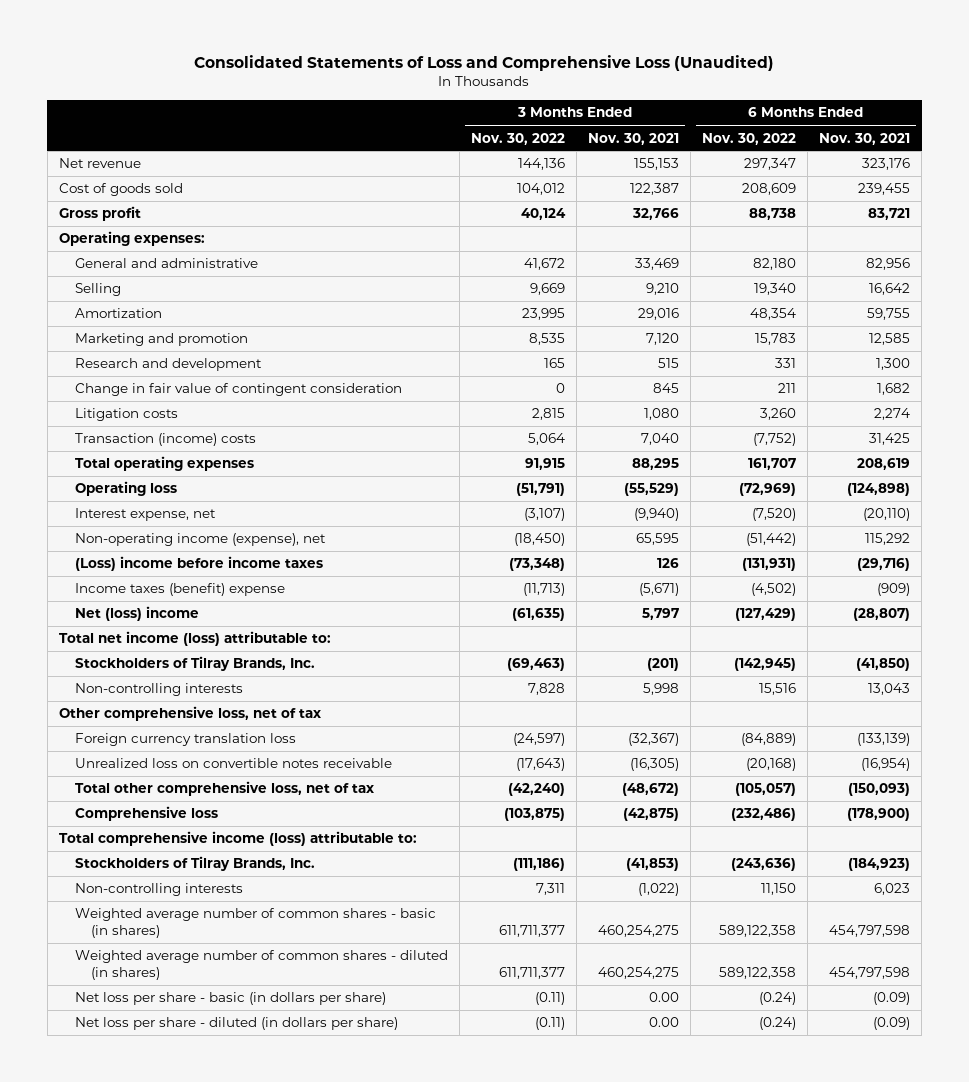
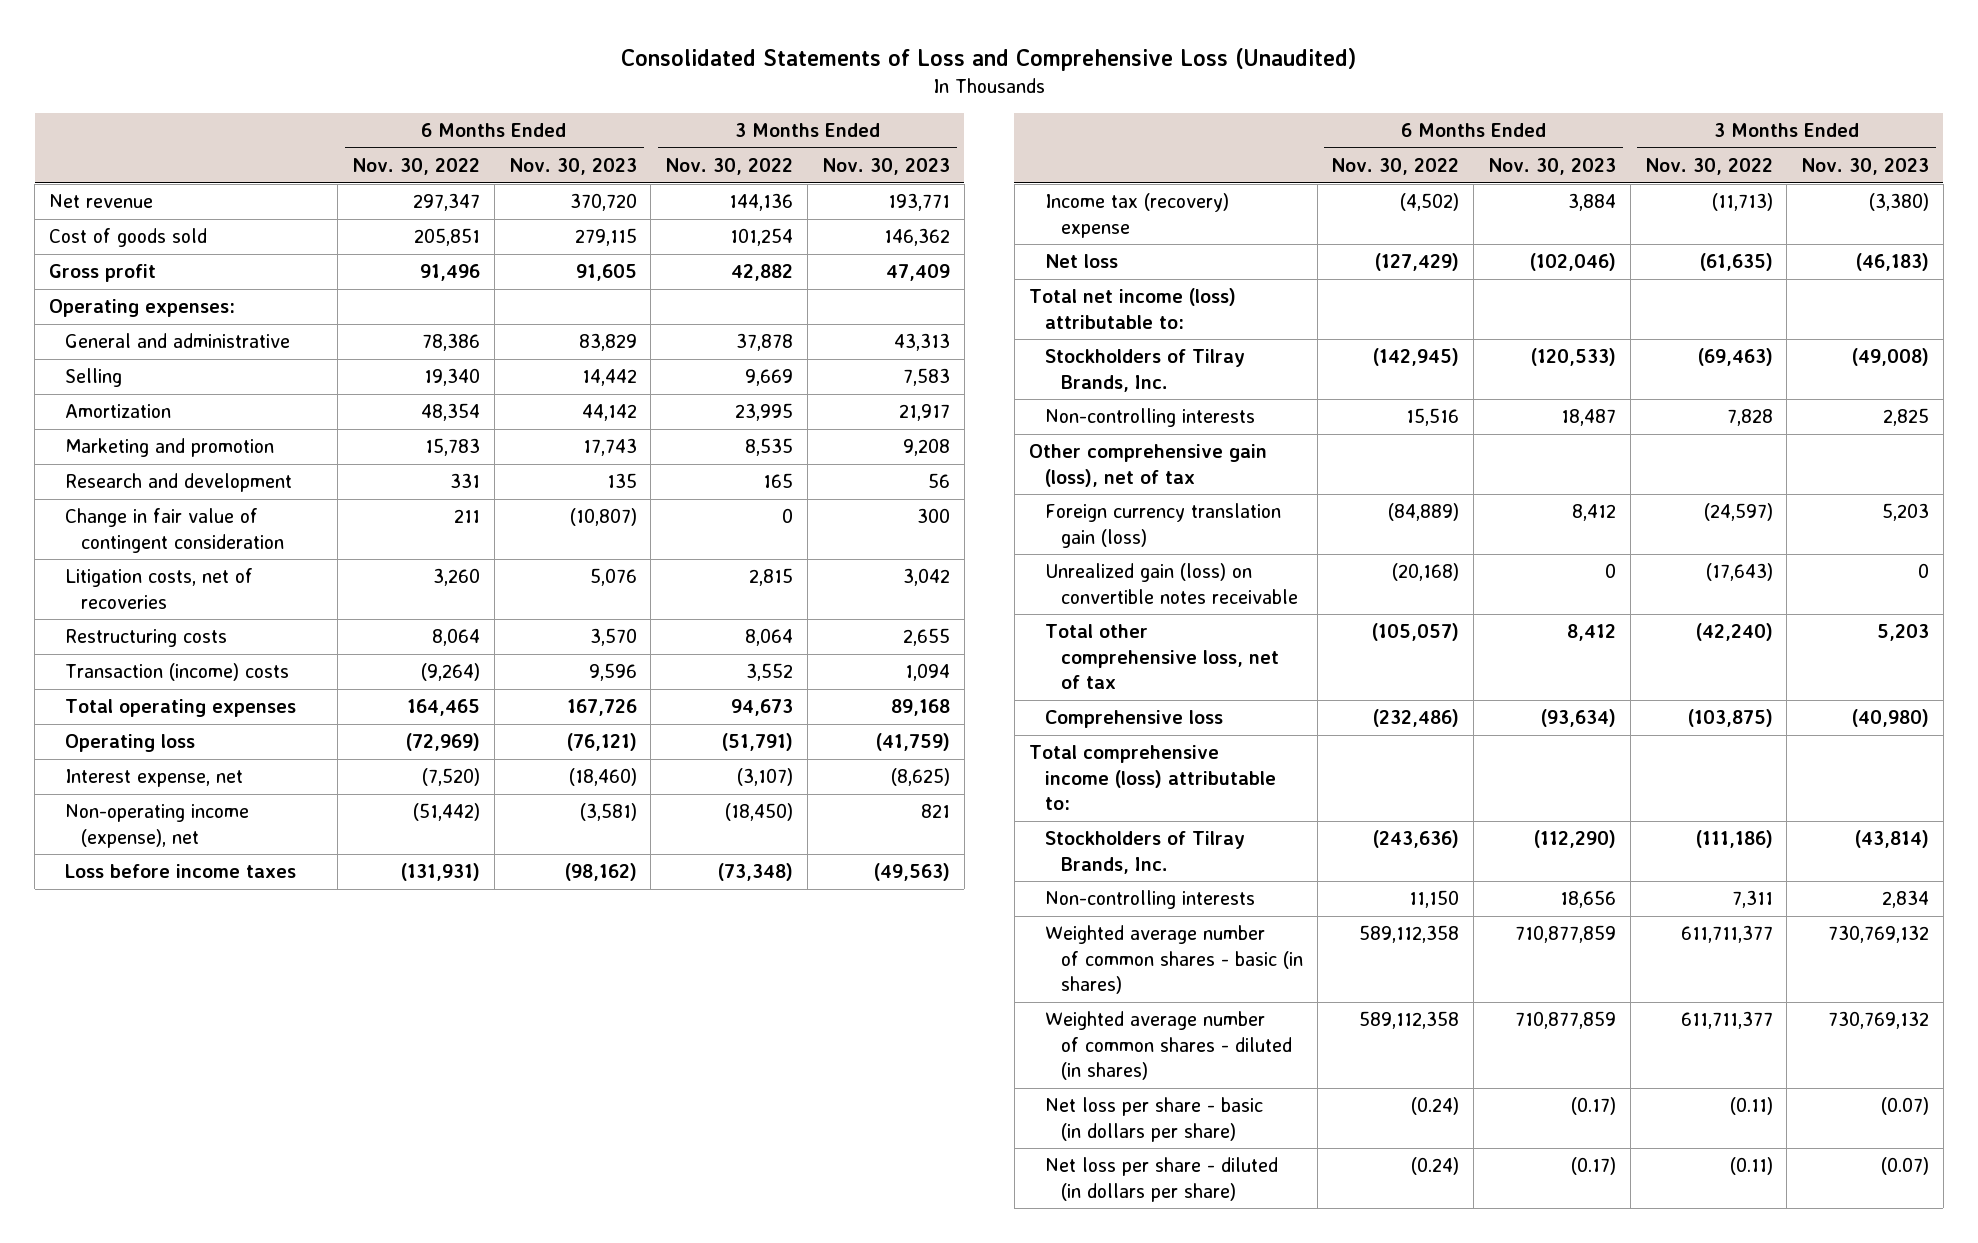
[587,132,679,145] Nov. 30, 2021 -> none
[818,132,910,145] Nov. 30, 2021 -> none
none -> [508,158,637,176] Nov. 30, 2023
none -> [821,158,950,176] Nov. 30, 2023
[516,183,565,196] 104,012 -> [730,228,794,247] 101,254
[741,183,796,196] 208,609 -> [414,228,481,247] 205,851
[520,208,566,221] 40,124 -> [731,264,794,282] 42,882
[748,208,796,221] 88,738 -> [420,264,481,282] 91,496
[523,258,565,271] 41,672 -> [736,333,794,352] 37,878
[752,258,796,271] 82,180 -> [422,333,481,352] 78,386
[74,408,178,422] Litigation costs -> [65,568,254,609] Litigation costs, net of recoveries
none -> [65,629,228,648] Restructuring costs
[527,433,565,446] 5,064 -> [746,663,794,682] 3,552
[752,433,796,447] (7,752) -> [421,663,481,682] (9,264)
[524,458,565,471] 91,915 -> [731,699,794,717] 94,673
[747,458,796,471] 161,707 -> [407,699,481,717] 164,465
[74,556,323,572] (Loss) income before income taxes -> [65,864,297,879] Loss before income taxes
[74,583,285,597] Income taxes (benefit) expense -> [1044,193,1229,238] Income tax (recovery) expense
[74,606,199,622] Net (loss) income -> [1044,254,1118,269] Net loss
[58,706,321,722] Other comprehensive loss, net of tax -> [1028,444,1267,487] Other comprehensive gain (loss), net of tax
[74,733,296,747] Foreign currency translation loss -> [1044,503,1281,548] Foreign currency translation gain (loss)
[74,758,392,769] Unrealized loss on convertible notes receivable -> [1044,563,1298,604] Unrealized gain (loss) on convertible notes receivable
[718,924,796,937] 589,122,358 -> [1359,925,1460,944] 589,112,358
[718,966,796,979] 589,122,358 -> [1359,1011,1460,1030] 589,112,358

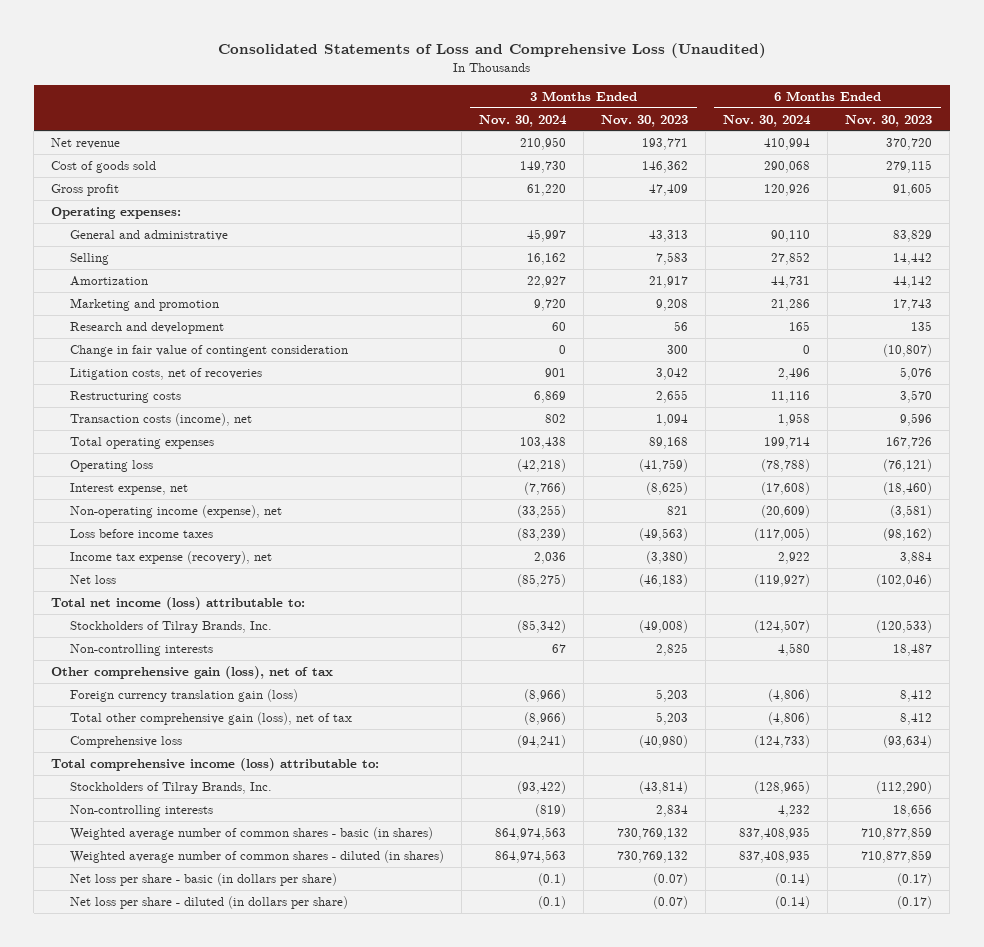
[352,158,481,176] Nov. 30, 2022 -> none
[665,158,794,176] Nov. 30, 2022 -> none
none -> [478,114,567,127] Nov. 30, 2024
none -> [723,114,812,127] Nov. 30, 2024
[65,663,290,682] Transaction (income) costs -> [69,412,252,426] Transaction costs (income), net
[1044,193,1229,238] Income tax (recovery) expense -> [69,550,272,564] Income tax expense (recovery), net
[1044,563,1298,604] Unrealized gain (loss) on convertible notes receivable -> none
[1044,624,1279,690] Total other comprehensive loss, net of tax -> [69,711,352,725] Total other comprehensive gain (loss), net of tax

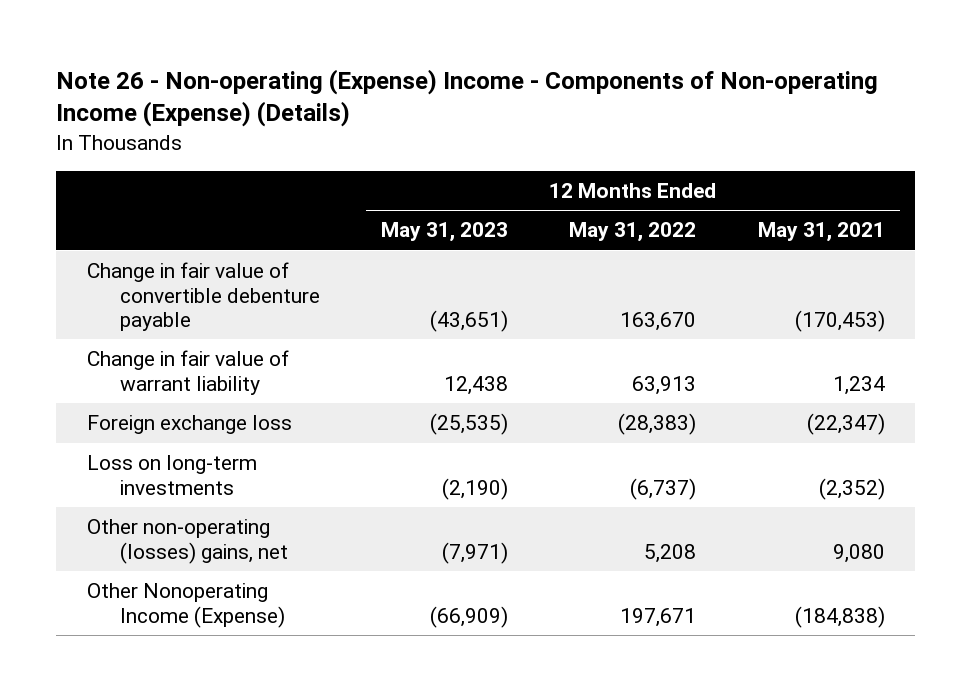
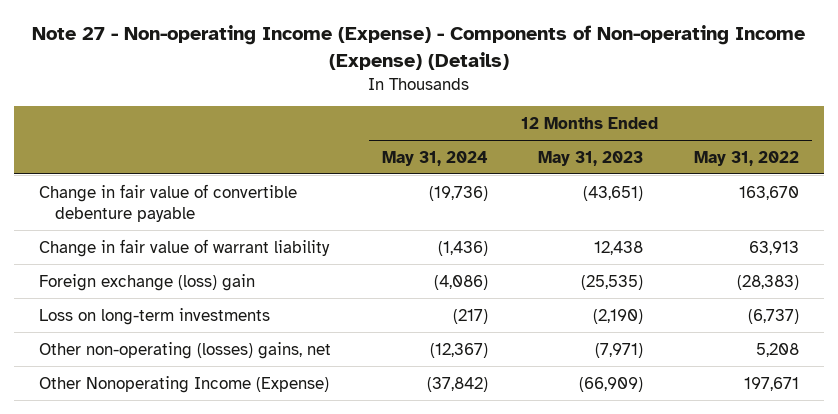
[55,68,878,128] Note 26 - Non-operating (Expense) Income - Components of Non-operating Income (Expense) (Details) -> [32,25,806,70] Note 27 - Non-operating Income (Expense) - Components of Non-operating Income (Expense) (Details)
[757,222,885,243] May 31, 2021 -> none
none -> [381,150,488,166] May 31, 2024
[86,415,292,435] Foreign exchange loss -> [39,273,256,291] Foreign exchange (loss) gain

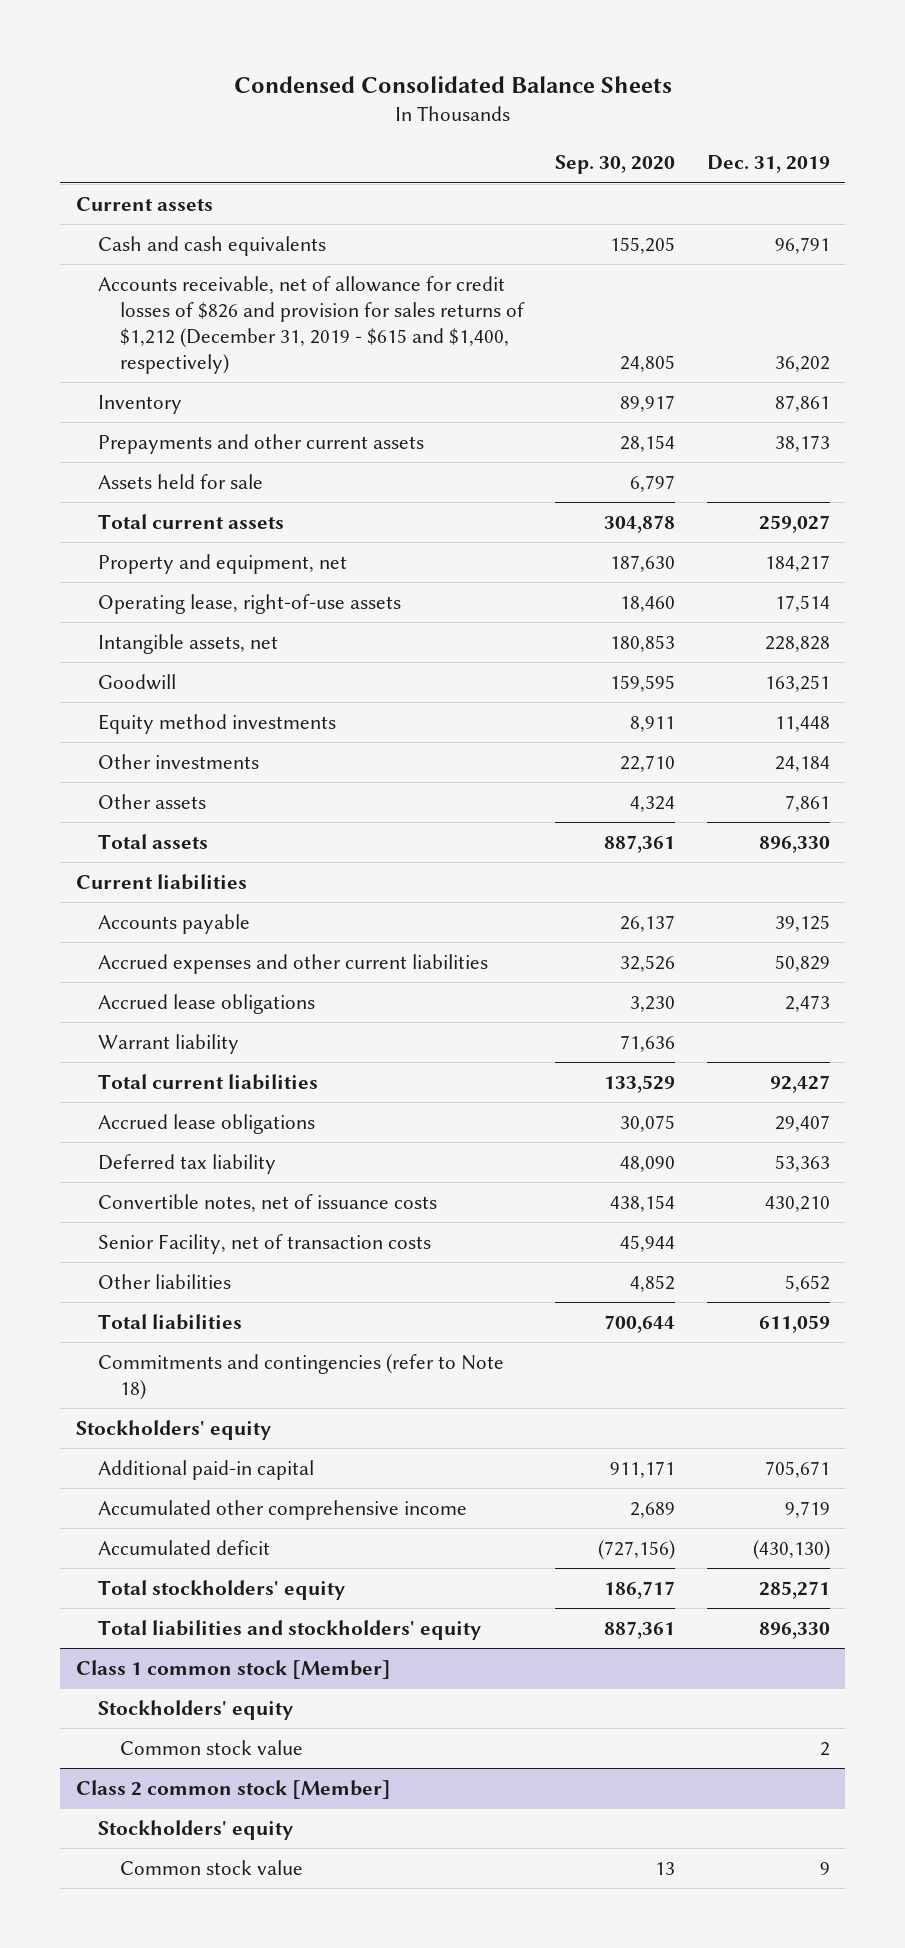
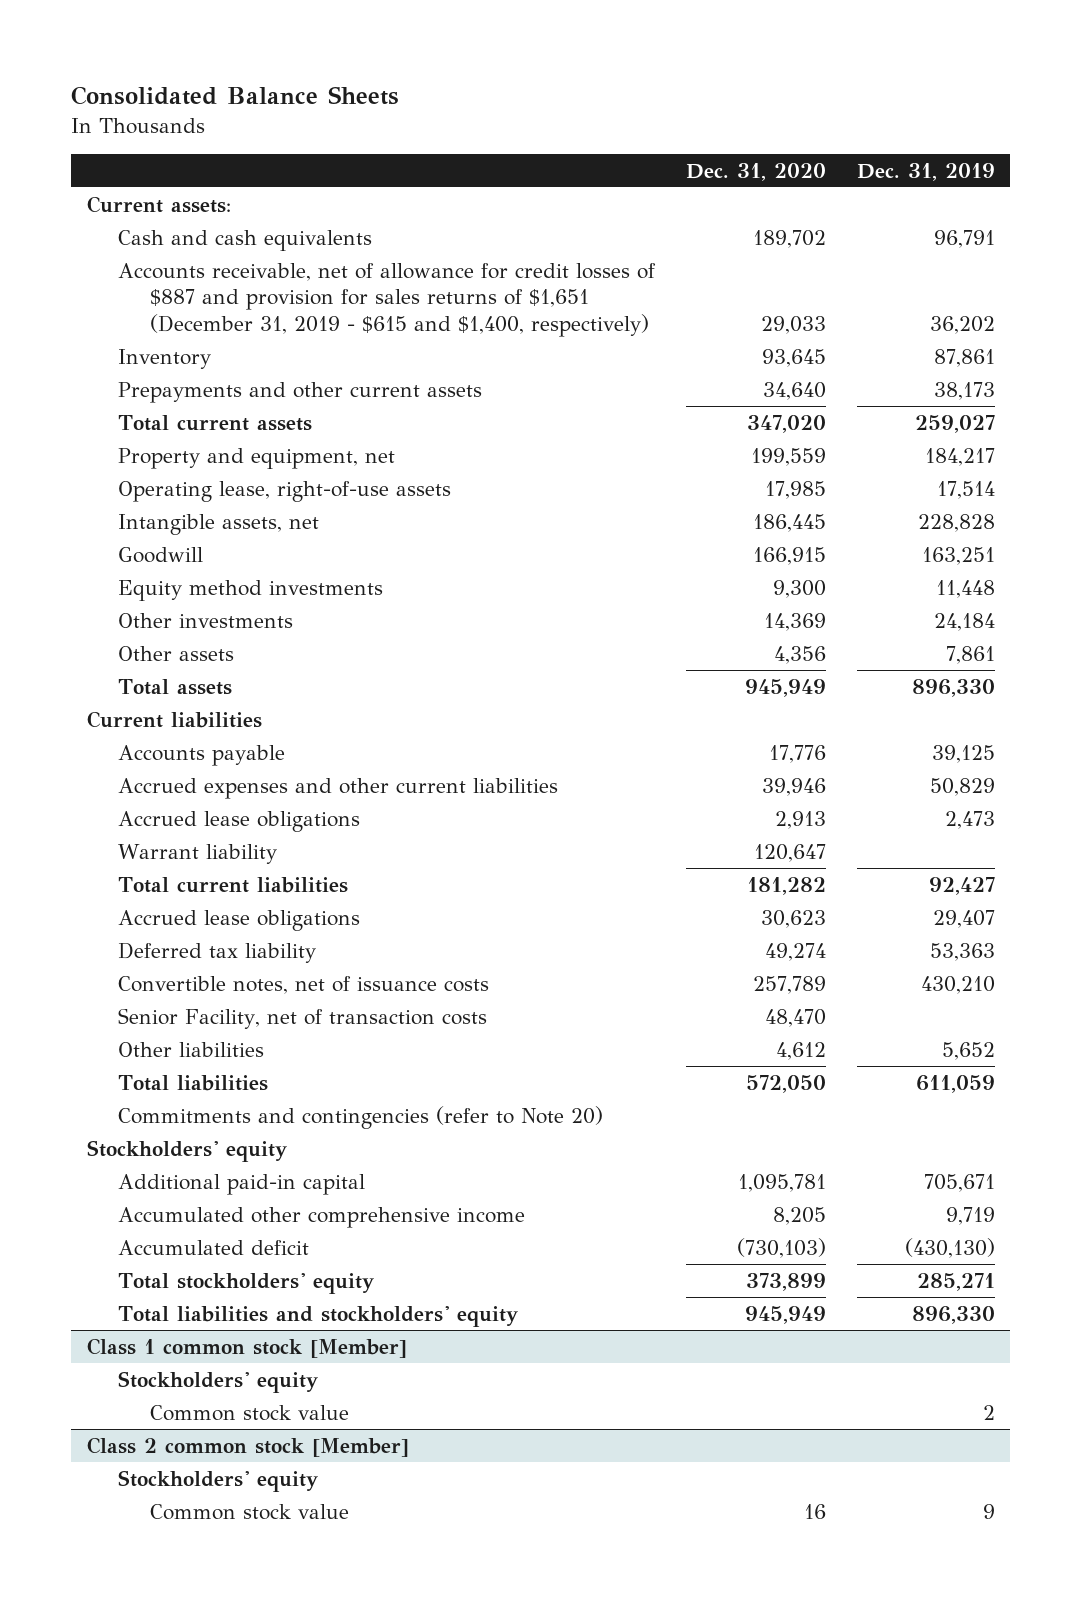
[233,75,672,93] Condensed Consolidated Balance Sheets -> [71,86,400,106] Consolidated Balance Sheets
[555,155,676,175] Sep. 30, 2020 -> none
none -> [686,162,827,181] Dec. 31, 2020
[75,197,213,212] Current assets -> [86,195,231,213] Current assets:
[97,276,525,374] Accounts receivable, net of allowance for credit losses of $826 and provision for sales returns of $1,212 (December 31, 2019 - $615 and $1,400, respectively) -> [118,262,657,337] Accounts receivable, net of allowance for credit losses of $887 and provision for sales returns of $1,651 (December 31, 2019 - $615 and $1,400, respectively)
[97,474,263,490] Assets held for sale -> none
[97,1354,504,1401] Commitments and contingencies (refer to Note 18) -> [118,1105,604,1129] Commitments and contingencies (refer to Note 20)

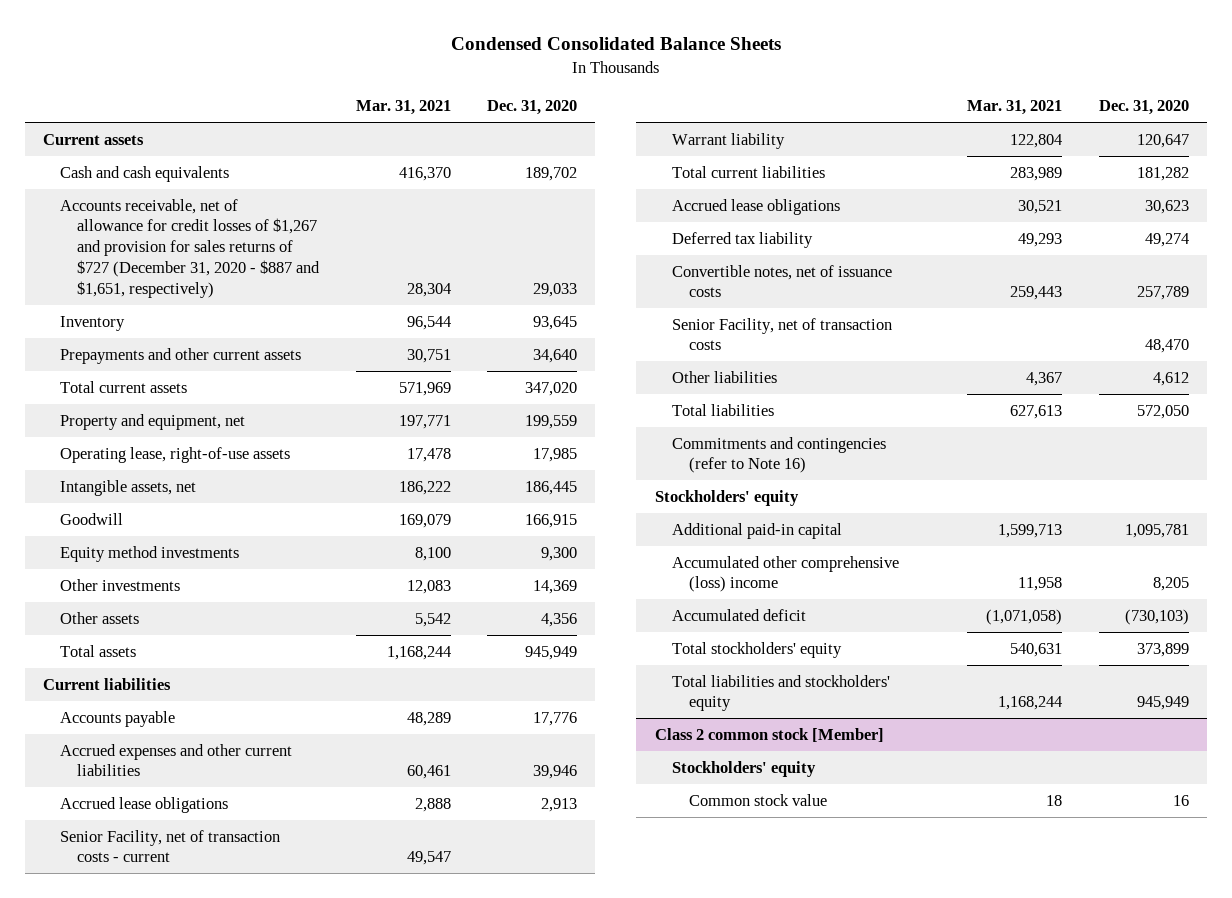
[71,86,400,106] Consolidated Balance Sheets -> [450,37,781,51] Condensed Consolidated Balance Sheets
[857,162,996,181] Dec. 31, 2019 -> none
none -> [355,100,451,116] Mar. 31, 2021
[86,195,231,213] Current assets: -> [43,133,145,145] Current assets
[118,262,657,337] Accounts receivable, net of allowance for credit losses of $887 and provision for sales returns of $1,651 (December 31, 2019 - $615 and $1,400, respectively) -> [60,198,321,298] Accounts receivable, net of allowance for credit losses of $1,267 and provision for sales returns of $727 (December 31, 2020 - $887 and $1,651, respectively)
none -> [60,829,281,863] Senior Facility, net of transaction costs - current
[118,1105,604,1129] Commitments and contingencies (refer to Note 20) -> [671,436,886,474] Commitments and contingencies (refer to Note 16)
[118,1206,526,1228] Accumulated other comprehensive income -> [671,555,899,593] Accumulated other comprehensive (loss) income
[86,1337,407,1358] Class 1 common stock [Member] -> none
[118,1370,319,1393] Stockholders' equity -> none
[149,1404,349,1421] Common stock value -> none

